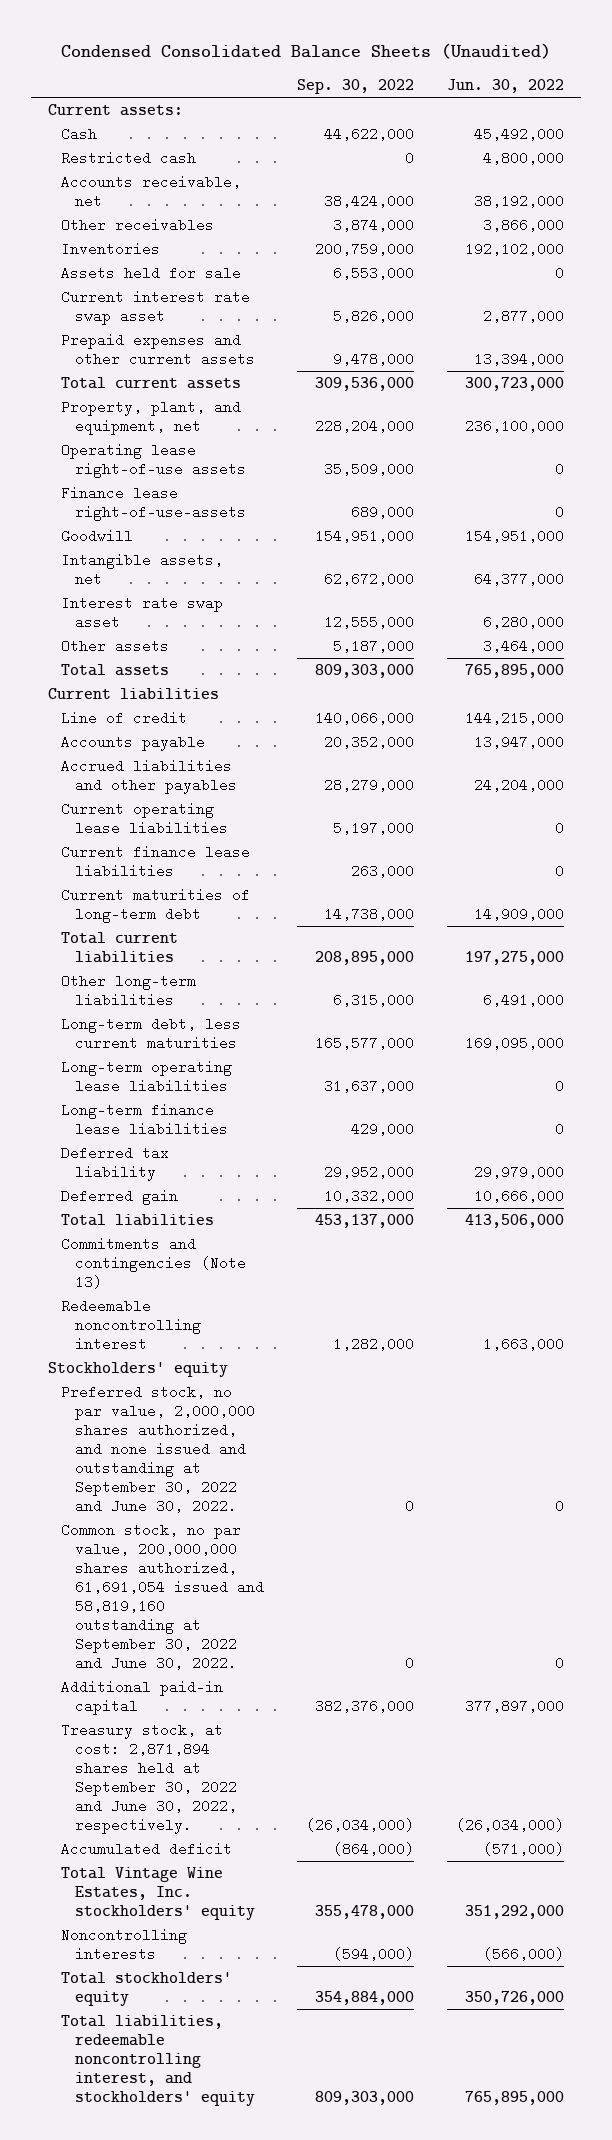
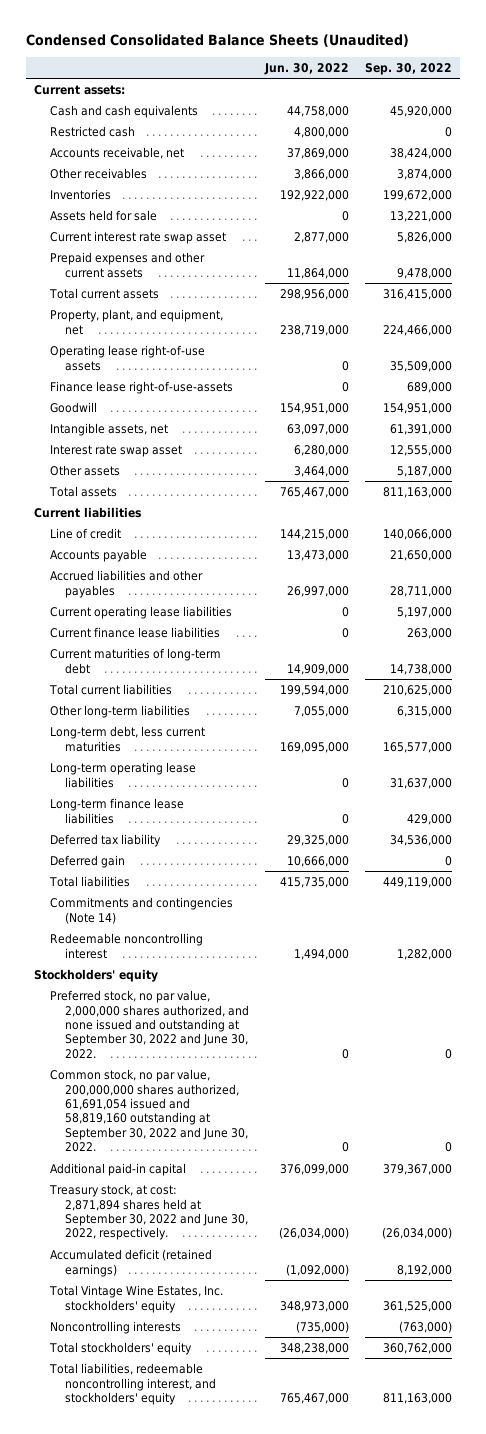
[61,127,98,142] Cash -> [49,105,198,119] Cash and cash equivalents
[323,127,414,142] 44,622,000 -> [389,106,452,118] 45,920,000
[474,127,565,142] 45,492,000 -> [286,106,349,118] 44,758,000
[474,194,565,209] 38,192,000 -> [286,148,349,160] 37,869,000
[314,242,414,257] 200,759,000 -> [382,190,452,202] 199,672,000
[465,242,565,257] 192,102,000 -> [279,190,349,202] 192,922,000
[332,266,414,281] 6,553,000 -> [389,211,452,223] 13,221,000
[474,352,565,367] 13,394,000 -> [286,267,349,279] 11,864,000
[314,377,414,392] 309,536,000 -> [382,289,452,301] 316,415,000
[465,377,565,392] 300,723,000 -> [279,289,349,301] 298,956,000
[314,419,414,434] 228,204,000 -> [382,324,452,336] 224,466,000
[465,419,565,434] 236,100,000 -> [279,324,349,336] 238,719,000
[323,572,414,587] 62,672,000 -> [389,424,452,436] 61,391,000
[474,572,565,587] 64,377,000 -> [286,424,349,436] 63,097,000
[314,664,414,679] 809,303,000 -> [382,487,452,499] 811,163,000
[465,664,565,679] 765,895,000 -> [279,487,349,499] 765,467,000
[323,735,414,750] 20,352,000 -> [389,550,452,562] 21,650,000
[474,735,565,750] 13,947,000 -> [286,550,349,562] 13,473,000
[323,778,414,793] 28,279,000 -> [389,585,452,597] 28,711,000
[474,778,565,793] 24,204,000 -> [286,585,349,597] 26,997,000
[314,951,414,966] 208,895,000 -> [382,685,452,697] 210,625,000
[465,951,565,966] 197,275,000 -> [279,685,349,697] 199,594,000
[483,993,565,1008] 6,491,000 -> [293,706,349,718] 7,055,000
[323,1165,414,1180] 29,952,000 -> [389,835,452,847] 34,536,000
[474,1165,565,1180] 29,979,000 -> [286,835,349,847] 29,325,000
[323,1189,414,1204] 10,332,000 -> [444,856,452,867] 0
[314,1214,414,1229] 453,137,000 -> [382,877,452,889] 449,119,000
[465,1214,565,1229] 413,506,000 -> [279,877,349,889] 415,735,000
[61,1237,246,1289] Commitments and contingencies (Note 13) -> [49,897,233,924] Commitments and contingencies (Note 14)
[483,1336,565,1351] 1,663,000 -> [293,948,349,960] 1,494,000
[314,1699,414,1714] 382,376,000 -> [382,1164,452,1176] 379,367,000
[465,1699,565,1714] 377,897,000 -> [279,1164,349,1176] 376,099,000
[61,1842,233,1857] Accumulated deficit -> [49,1249,212,1277] Accumulated deficit (retained earnings)
[332,1842,414,1857] (864,000) -> [396,1264,452,1276] 8,192,000
[483,1842,565,1857] (571,000) -> [285,1263,349,1276] (1,092,000)
[314,1904,414,1919] 355,478,000 -> [382,1300,452,1312] 361,525,000
[465,1904,565,1919] 351,292,000 -> [279,1300,349,1312] 348,973,000
[332,1947,414,1962] (594,000) -> [398,1321,452,1334] (763,000)
[483,1947,565,1962] (566,000) -> [295,1321,349,1334] (735,000)
[314,1991,414,2006] 354,884,000 -> [382,1343,452,1355] 360,762,000
[465,1991,565,2006] 350,726,000 -> [279,1343,349,1355] 348,238,000
[314,2090,414,2105] 809,303,000 -> [382,1392,452,1404] 811,163,000
[465,2090,565,2105] 765,895,000 -> [279,1392,349,1404] 765,467,000

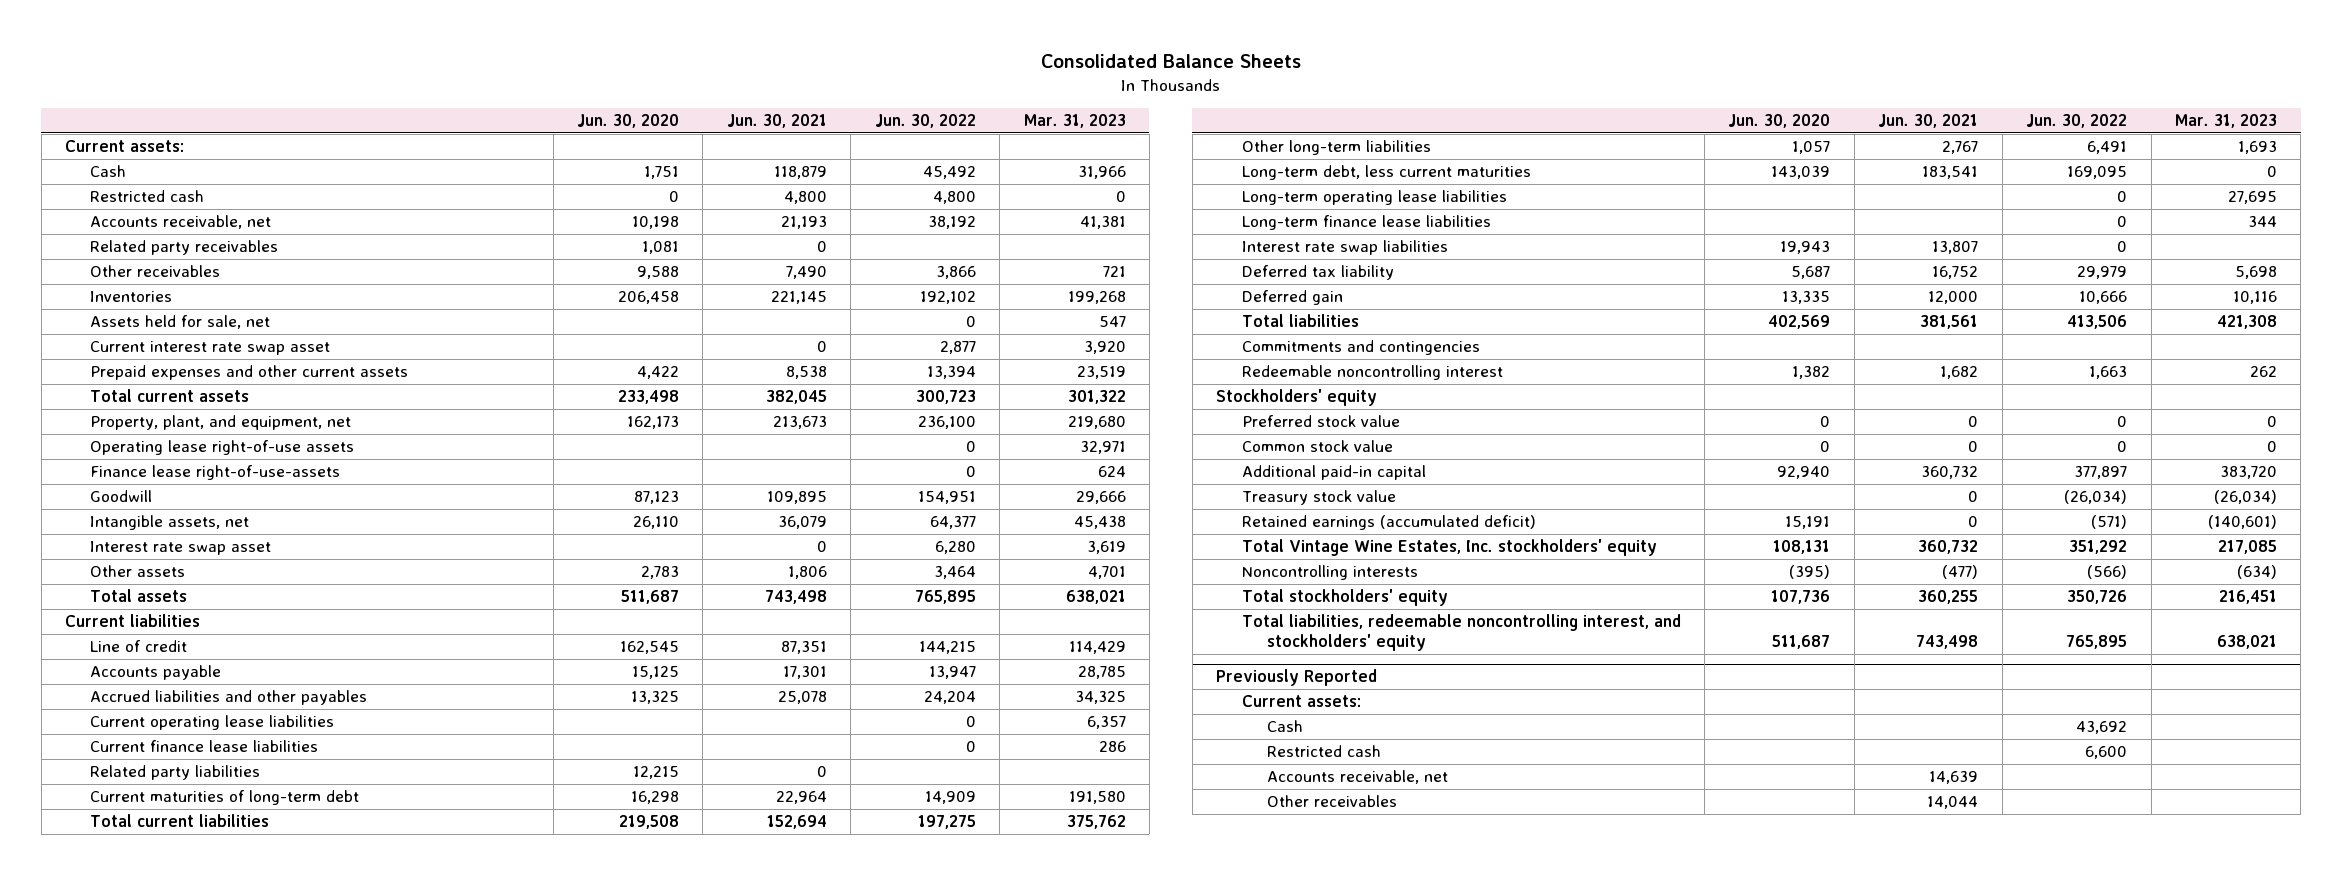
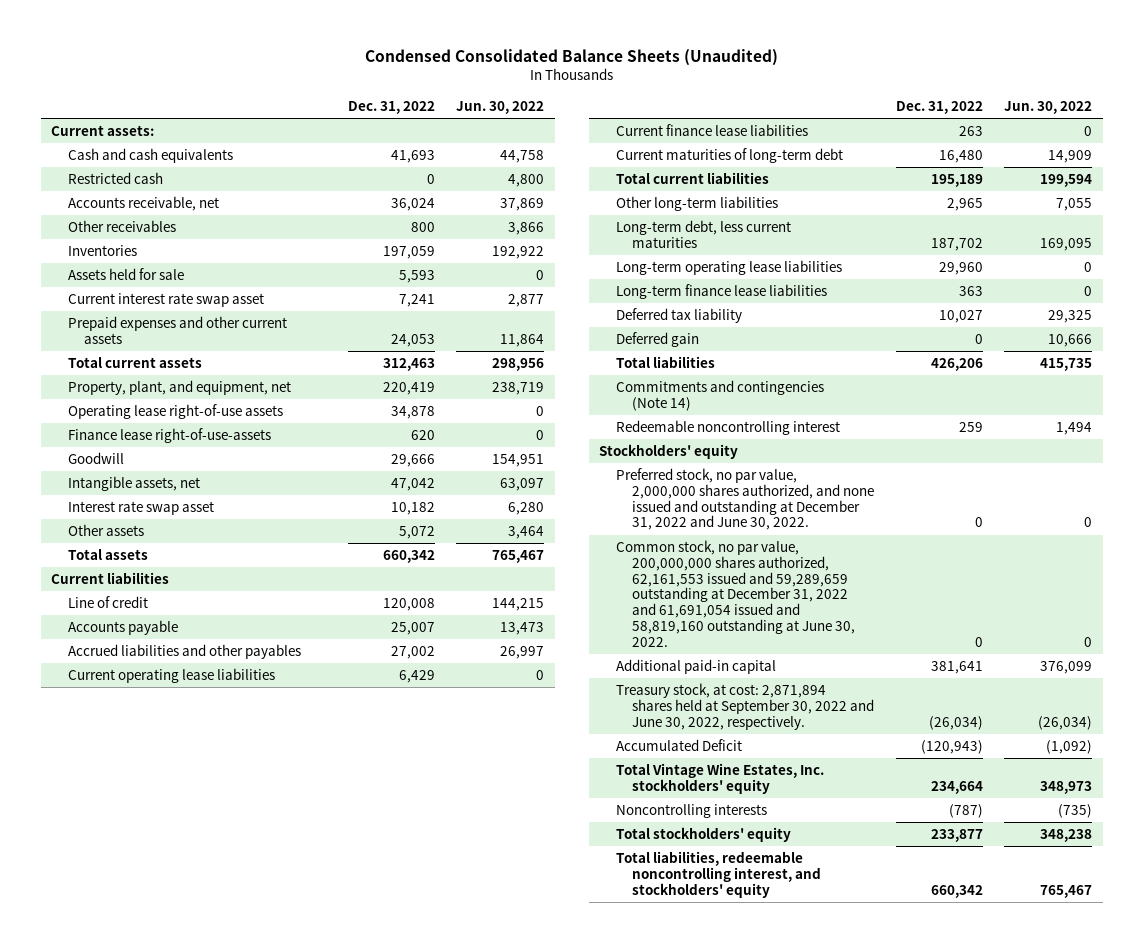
[1040,53,1301,68] Consolidated Balance Sheets -> [364,48,778,66] Condensed Consolidated Balance Sheets (Unaudited)
[576,114,679,129] Jun. 30, 2020 -> none
[726,114,827,129] Jun. 30, 2021 -> none
[1023,114,1126,129] Mar. 31, 2023 -> none
none -> [347,100,435,114] Dec. 31, 2022
[90,165,127,178] Cash -> none
none -> [67,148,233,164] Cash and cash equivalents
[90,240,279,256] Related party receivables -> none
[927,216,976,230] 38,192 -> [500,198,545,212] 37,869
[919,291,976,305] 192,102 -> [492,246,545,260] 192,922
[90,315,271,330] Assets held for sale, net -> [67,268,184,281] Assets held for sale
[926,366,976,380] 13,394 -> [500,333,545,347] 11,864
[915,390,976,405] 300,723 -> [492,358,545,372] 298,956
[917,416,976,430] 236,100 -> [492,382,545,396] 238,719
[929,516,976,530] 64,377 -> [500,478,545,492] 63,097
[914,590,976,605] 765,895 -> [492,550,545,564] 765,467
[928,666,976,680] 13,947 -> [500,622,545,636] 13,473
[923,691,976,705] 24,204 -> [500,646,545,660] 26,997
[90,765,261,781] Related party liabilities -> none
[917,815,976,830] 197,275 -> [1040,174,1093,188] 199,594
[2087,141,2128,155] 6,491 -> [1056,198,1093,212] 7,055
[1241,240,1448,256] Interest rate swap liabilities -> none
[2077,266,2128,280] 29,979 -> [1048,310,1093,324] 29,325
[2067,315,2128,330] 413,506 -> [1040,358,1093,372] 415,735
[1241,340,1480,356] Commitments and contingencies -> [615,380,824,411] Commitments and contingencies (Note 14)
[2089,366,2128,380] 1,663 -> [1056,422,1093,436] 1,494
[1216,669,1378,687] Previously Reported -> none
[1241,695,1361,708] Current assets: -> none
[1266,720,1303,733] Cash -> none
[1266,745,1381,758] Restricted cash -> none
[1266,770,1448,785] Accounts receivable, net -> none
[1266,795,1397,808] Other receivables -> none
[1241,415,1400,428] Preferred stock value -> [615,468,875,531] Preferred stock, no par value, 2,000,000 shares authorized, and none issued and outstanding at December 31, 2022 and June 30, 2022.
[1241,440,1393,453] Common stock value -> [615,540,856,647] Common stock, no par value, 200,000,000 shares authorized, 62,161,553 issued and 59,289,659 outstanding at December 31, 2022 and 61,691,054 issued and 58,819,160 outstanding at June 30, 2022.
[2074,466,2128,480] 377,897 -> [1040,661,1093,675] 376,099
[1241,490,1396,506] Treasury stock value -> [615,683,875,730] Treasury stock, at cost: 2,871,894 shares held at September 30, 2022 and June 30, 2022, respectively.
[1241,515,1536,531] Retained earnings (accumulated deficit) -> [615,739,742,752] Accumulated Deficit
[2091,515,2128,530] (571) -> [1046,740,1093,755] (1,092)
[2069,540,2128,555] 351,292 -> [1040,780,1093,794] 348,973
[2087,565,2128,580] (566) -> [1058,804,1093,819] (735)
[2067,590,2128,605] 350,726 -> [1040,829,1093,843] 348,238
[2066,635,2128,650] 765,895 -> [1040,884,1093,898] 765,467

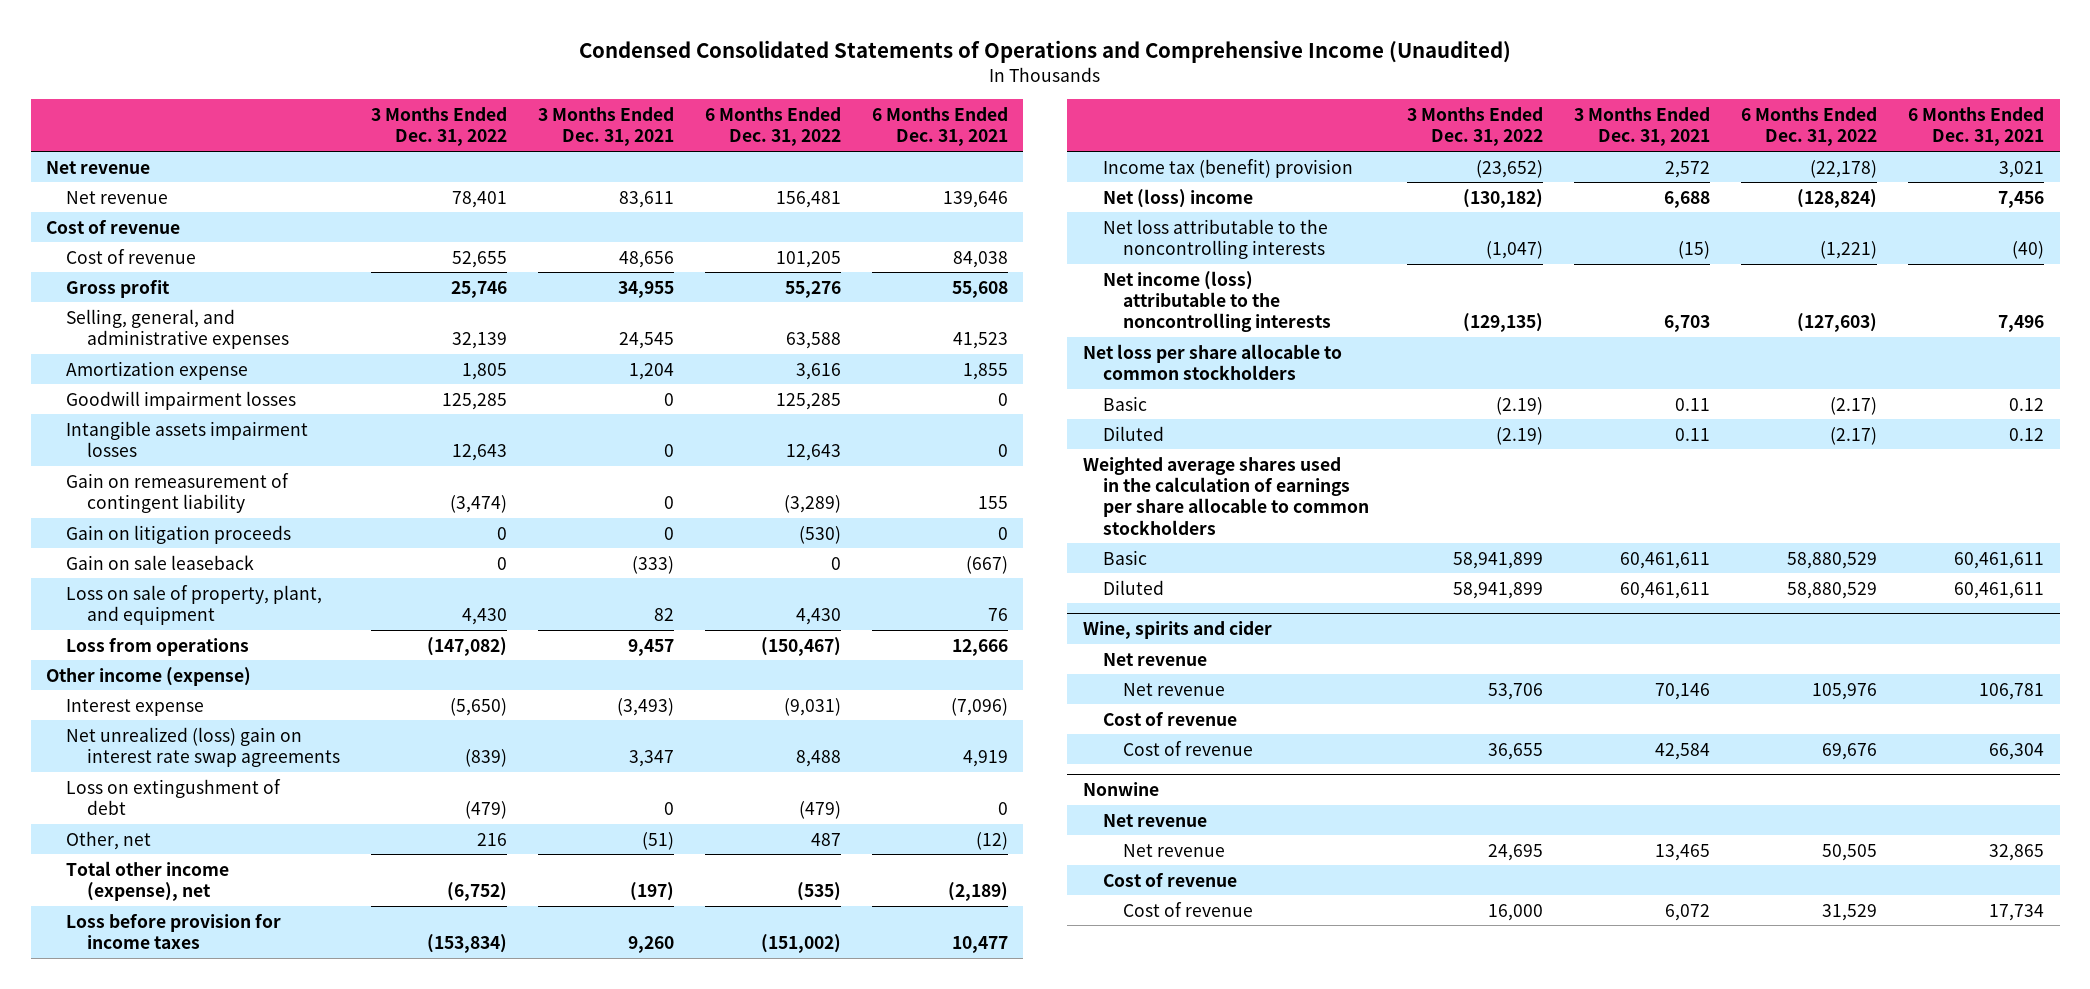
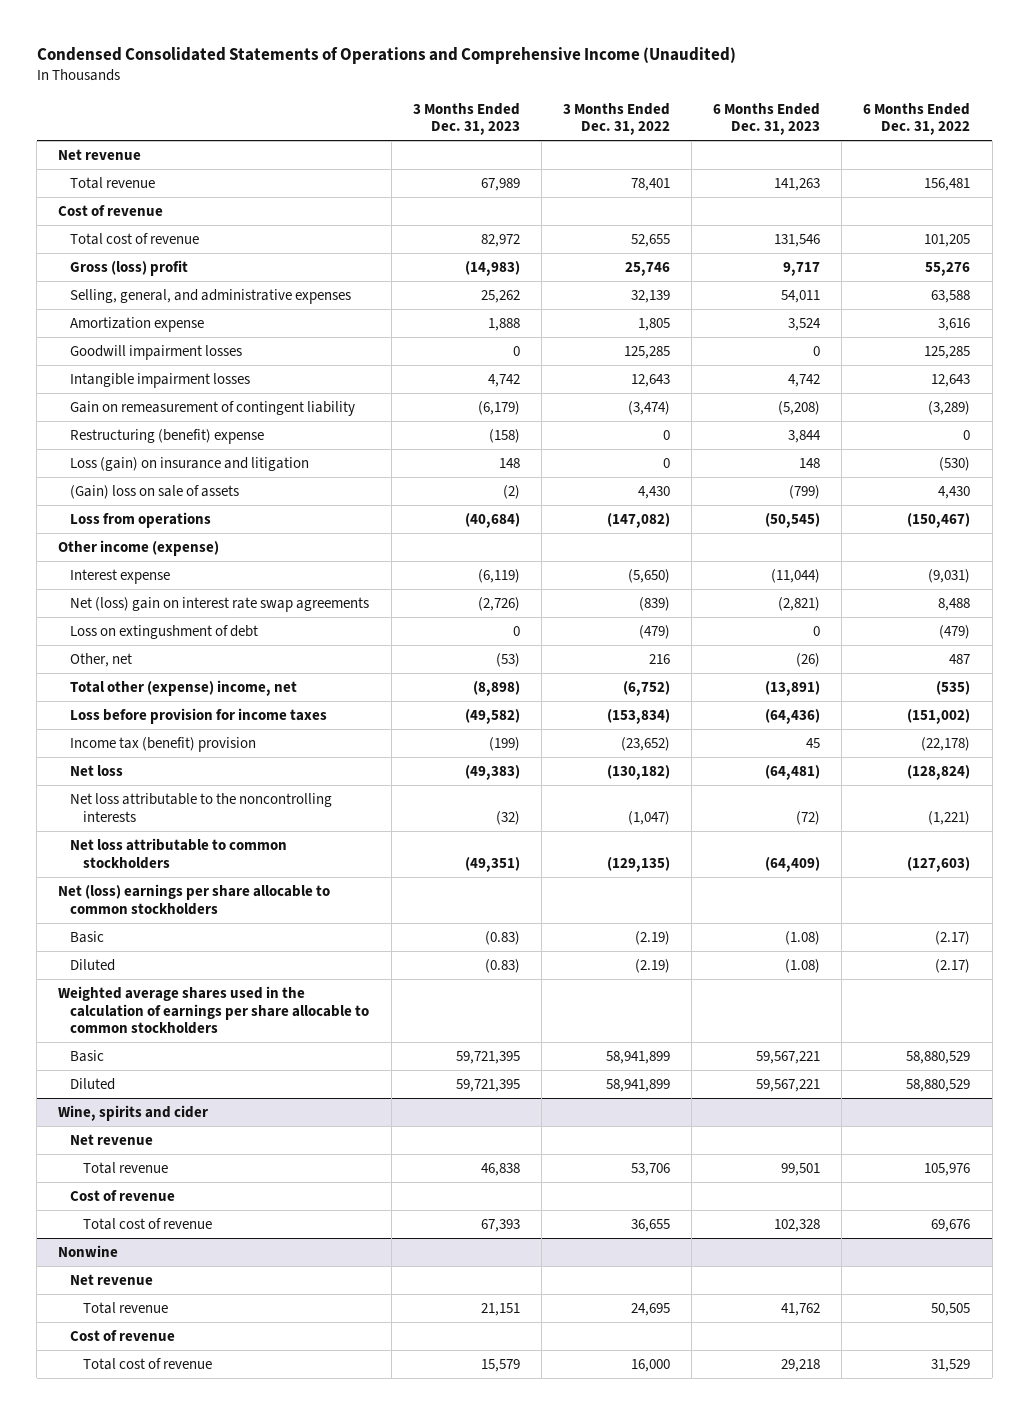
[537,107,674,147] 3 Months Ended Dec. 31, 2021 -> none
[871,107,1008,147] 6 Months Ended Dec. 31, 2021 -> none
none -> [412,102,520,136] 3 Months Ended Dec. 31, 2023
none -> [713,102,821,136] 6 Months Ended Dec. 31, 2023
[66,190,169,204] Net revenue -> [70,176,156,189] Total revenue
[66,248,197,264] Cost of revenue -> [70,232,200,245] Total cost of revenue
[66,278,171,298] Gross profit -> [70,259,189,276] Gross (loss) profit
[66,420,309,457] Intangible assets impairment losses -> [70,372,251,388] Intangible impairment losses
[66,554,255,570] Gain on sale leaseback -> none
none -> [70,428,265,444] Restructuring (benefit) expense
[66,524,292,544] Gain on litigation proceeds -> [70,456,310,471] Loss (gain) on insurance and litigation
[66,584,323,625] Loss on sale of property, plant, and equipment -> [70,484,240,499] (Gain) loss on sale of assets
[66,726,340,767] Net unrealized (loss) gain on interest rate swap agreements -> [70,596,370,612] Net (loss) gain on interest rate swap agreements
[66,860,230,901] Total other income (expense), net -> [70,679,298,696] Total other (expense) income, net
[1102,188,1253,208] Net (loss) income -> [70,764,124,776] Net loss
[1102,270,1332,333] Net income (loss) attributable to the noncontrolling interests -> [70,837,288,869] Net loss attributable to common stockholders
[1082,343,1342,380] Net loss per share allocable to common stockholders -> [58,883,331,915] Net (loss) earnings per share allocable to common stockholders
[1123,682,1226,696] Net revenue -> [82,1161,168,1174] Total revenue
[1123,740,1254,756] Cost of revenue -> [82,1217,212,1230] Total cost of revenue
[1123,843,1226,857] Net revenue -> [82,1301,168,1314] Total revenue
[1123,901,1254,917] Cost of revenue -> [82,1357,212,1370] Total cost of revenue

